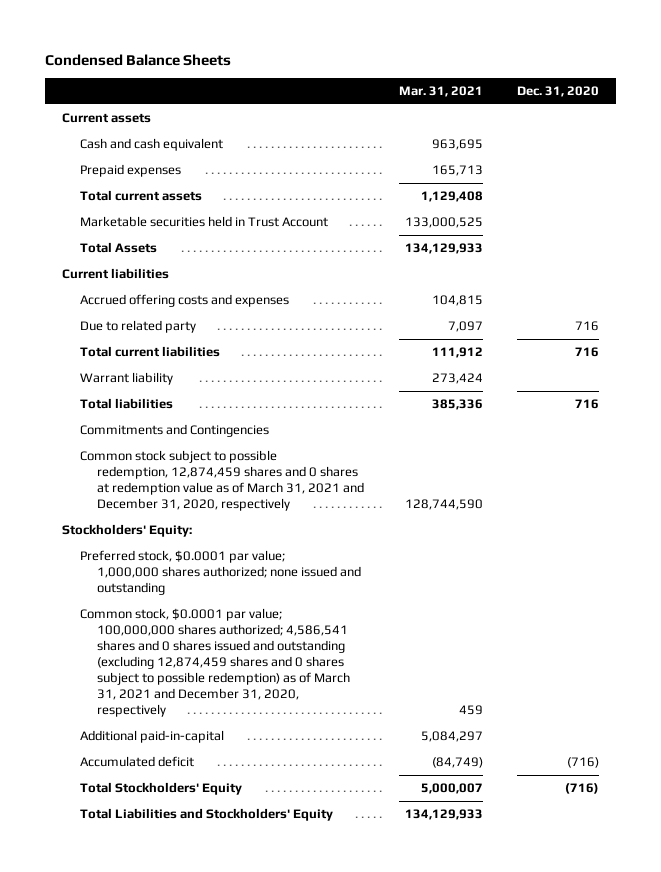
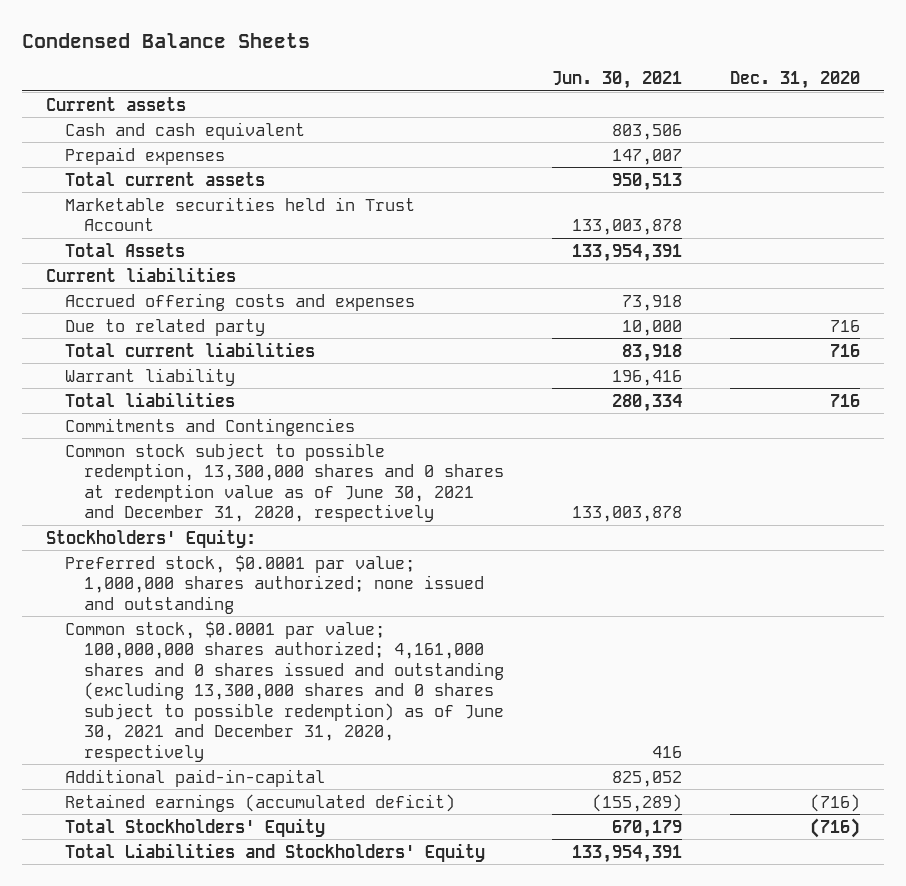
[398,86,483,98] Mar. 31, 2021 -> none
none -> [552,70,683,89] Jun. 30, 2021
[79,450,365,512] Common stock subject to possible redemption, 12,874,459 shares and 0 shares at redemption value as of March 31, 2021 and December 31, 2020, respectively -> [65,442,505,523] Common stock subject to possible redemption, 13,300,000 shares and 0 shares at redemption value as of June 30, 2021 and December 31, 2020, respectively
[79,608,351,718] Common stock, $0.0001 par value; 100,000,000 shares authorized; 4,586,541 shares and 0 shares issued and outstanding (excluding 12,874,459 shares and 0 shares subject to possible redemption) as of March 31, 2021 and December 31, 2020, respectively -> [65,620,505,762] Common stock, $0.0001 par value; 100,000,000 shares authorized; 4,161,000 shares and 0 shares issued and outstanding (excluding 13,300,000 shares and 0 shares subject to possible redemption) as of June 30, 2021 and December 31, 2020, respectively
[79,756,194,768] Accumulated deficit -> [65,793,456,812] Retained earnings (accumulated deficit)

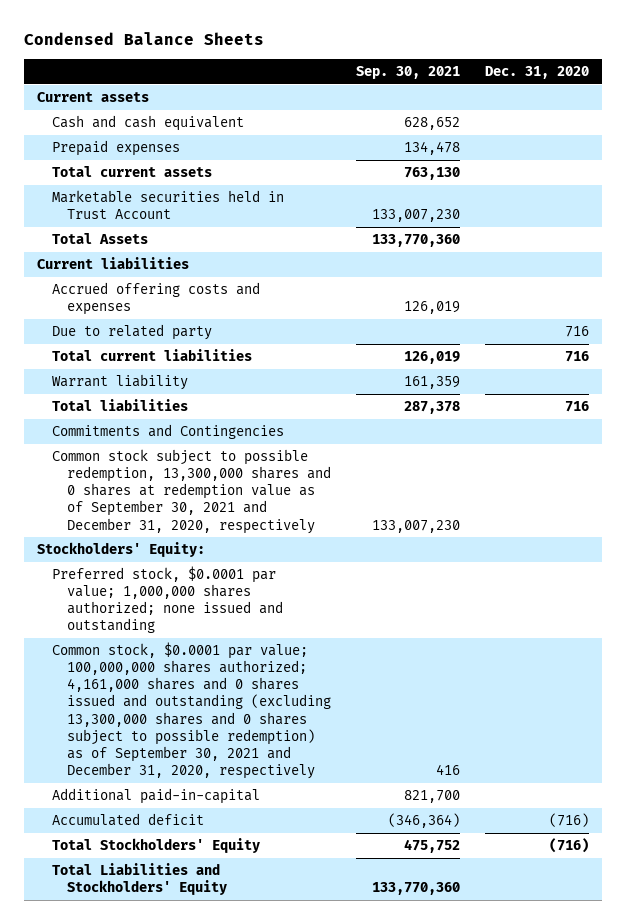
[552,70,683,89] Jun. 30, 2021 -> none
none -> [355,65,460,79] Sep. 30, 2021
[65,442,505,523] Common stock subject to possible redemption, 13,300,000 shares and 0 shares at redemption value as of June 30, 2021 and December 31, 2020, respectively -> [51,449,331,534] Common stock subject to possible redemption, 13,300,000 shares and 0 shares at redemption value as of September 30, 2021 and December 31, 2020, respectively
[65,620,505,762] Common stock, $0.0001 par value; 100,000,000 shares authorized; 4,161,000 shares and 0 shares issued and outstanding (excluding 13,300,000 shares and 0 shares subject to possible redemption) as of June 30, 2021 and December 31, 2020, respectively -> [51,642,331,779] Common stock, $0.0001 par value; 100,000,000 shares authorized; 4,161,000 shares and 0 shares issued and outstanding (excluding 13,300,000 shares and 0 shares subject to possible redemption) as of September 30, 2021 and December 31, 2020, respectively
[65,793,456,812] Retained earnings (accumulated deficit) -> [51,813,204,827] Accumulated deficit

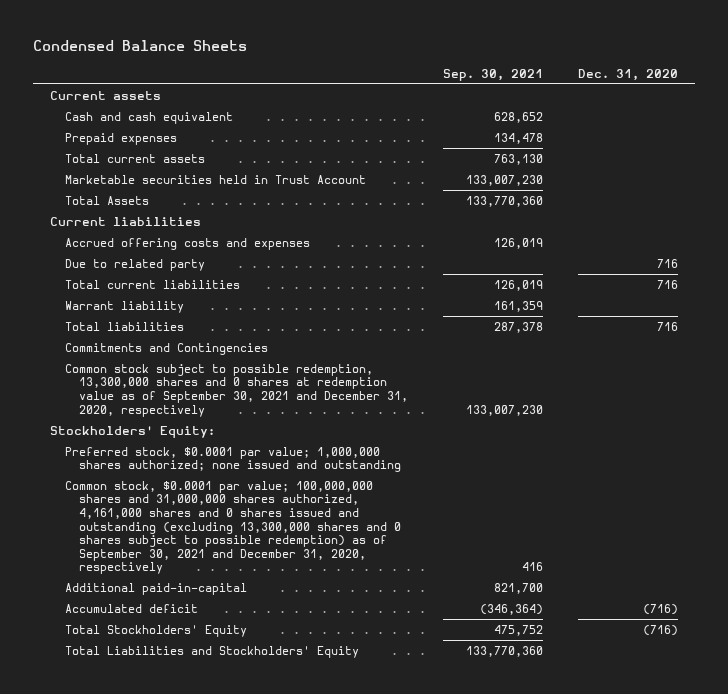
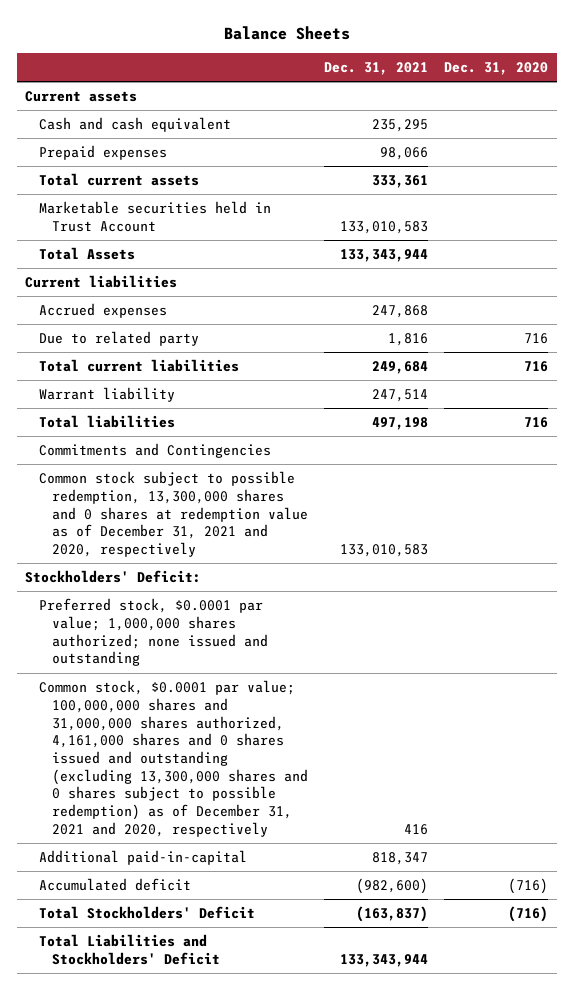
[33,40,248,52] Condensed Balance Sheets -> [223,25,350,40] Balance Sheets
[443,68,544,81] Sep. 30, 2021 -> none
none -> [324,62,429,76] Dec. 31, 2021
[64,237,310,250] Accrued offering costs and expenses -> [38,303,167,319] Accrued expenses
[64,363,409,417] Common stock subject to possible redemption, 13,300,000 shares and 0 shares at redemption value as of September 30, 2021 and December 31, 2020, respectively -> [38,471,309,557] Common stock subject to possible redemption, 13,300,000 shares and 0 shares at redemption value as of December 31, 2021 and 2020, respectively
[50,425,216,438] Stockholders' Equity: -> [25,570,202,584] Stockholders' Deficit:
[64,480,402,575] Common stock, $0.0001 par value; 100,000,000 shares and 31,000,000 shares authorized, 4,161,000 shares and 0 shares issued and outstanding (excluding 13,300,000 shares and 0 shares subject to possible redemption) as of September 30, 2021 and December 31, 2020, respectively -> [38,680,309,837] Common stock, $0.0001 par value; 100,000,000 shares and 31,000,000 shares authorized, 4,161,000 shares and 0 shares issued and outstanding (excluding 13,300,000 shares and 0 shares subject to possible redemption) as of December 31, 2021 and 2020, respectively
[64,624,247,637] Total Stockholders' Equity -> [38,906,255,920] Total Stockholders' Deficit
[64,645,359,658] Total Liabilities and Stockholders' Equity -> [38,934,221,965] Total Liabilities and Stockholders' Deficit

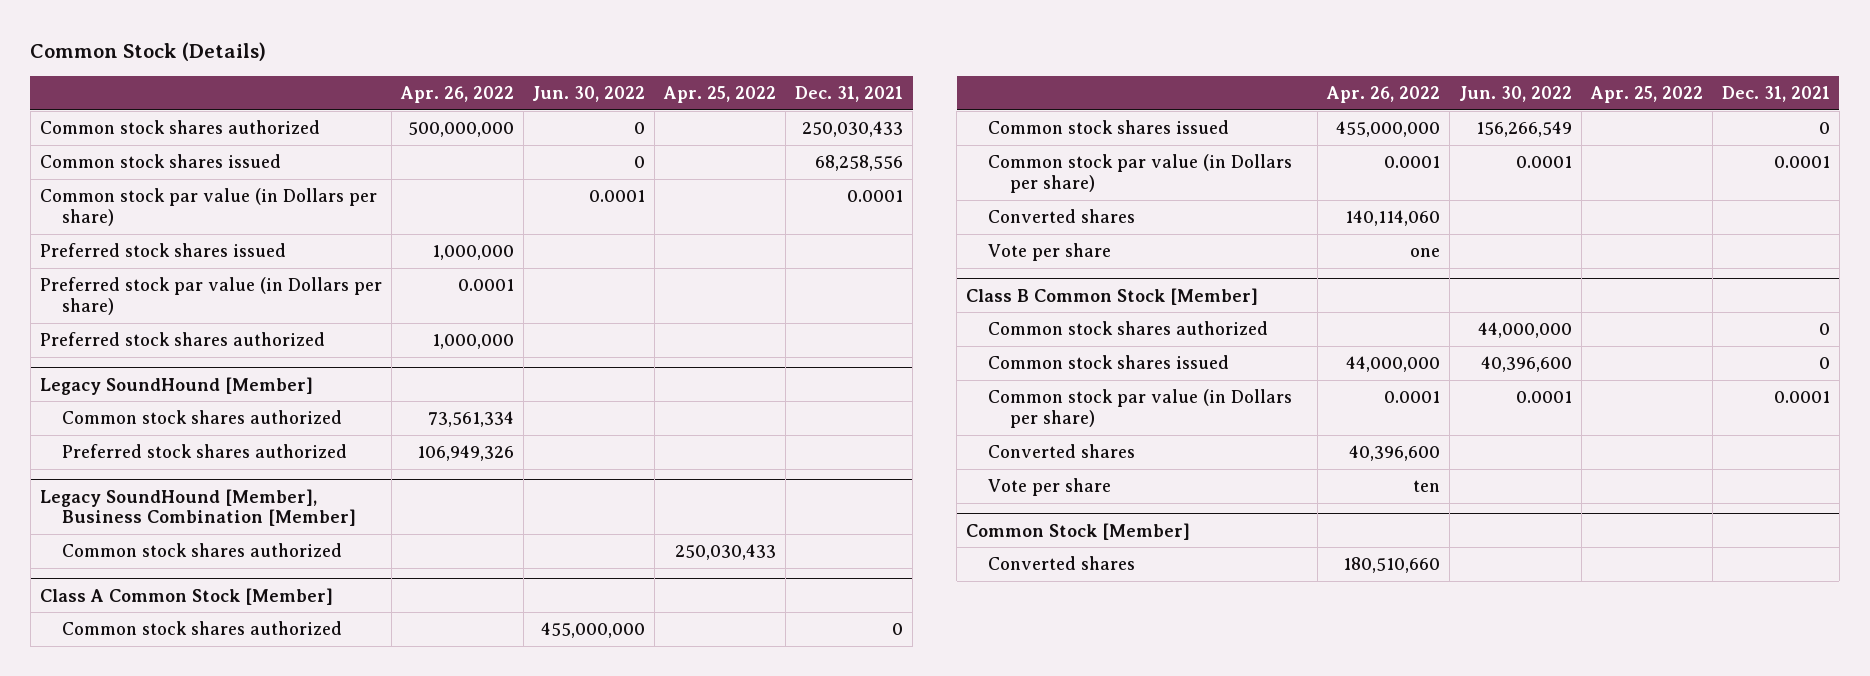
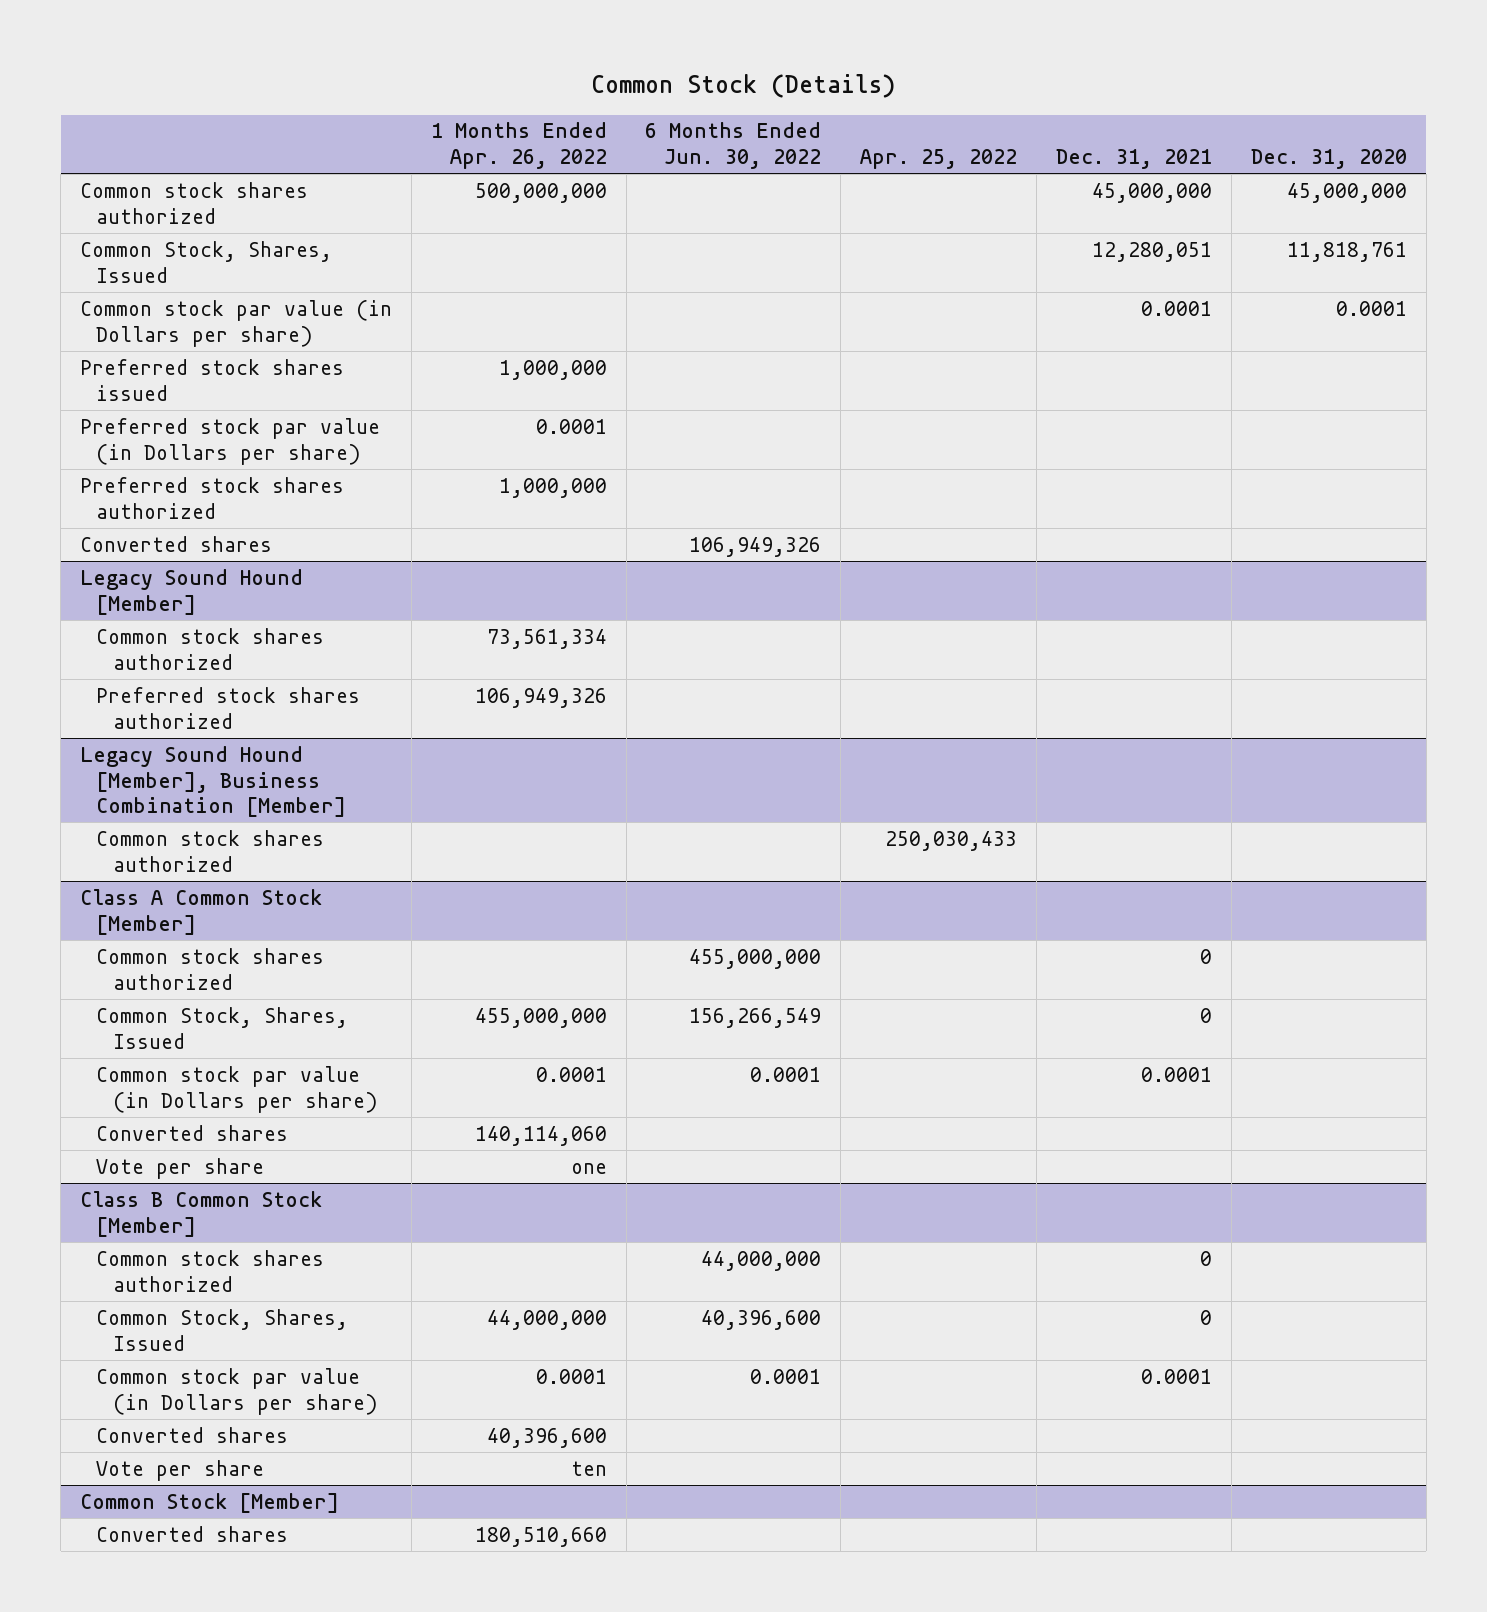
[399,85,514,103] Apr. 26, 2022 -> none
[532,85,646,102] Jun. 30, 2022 -> none
none -> [430,122,607,170] 1 Months Ended Apr. 26, 2022
none -> [645,122,822,170] 6 Months Ended Jun. 30, 2022
none -> [1250,149,1407,170] Dec. 31, 2020
[802,121,904,138] 250,030,433 -> [1092,182,1213,203] 45,000,000
[39,154,281,169] Common stock shares issued -> [79,240,332,283] Common Stock, Shares, Issued
[815,155,904,172] 68,258,556 -> [1092,241,1213,262] 12,280,051
none -> [79,535,272,552] Converted shares
[39,376,313,395] Legacy SoundHound [Member] -> [79,568,303,615] Legacy Sound Hound [Member]
[39,488,356,527] Legacy SoundHound [Member], Business Combination [Member] -> [79,745,347,818] Legacy Sound Hound [Member], Business Combination [Member]
[988,120,1230,135] Common stock shares issued -> [96,1006,349,1049] Common Stock, Shares, Issued
[988,355,1230,370] Common stock shares issued -> [96,1308,349,1351] Common Stock, Shares, Issued

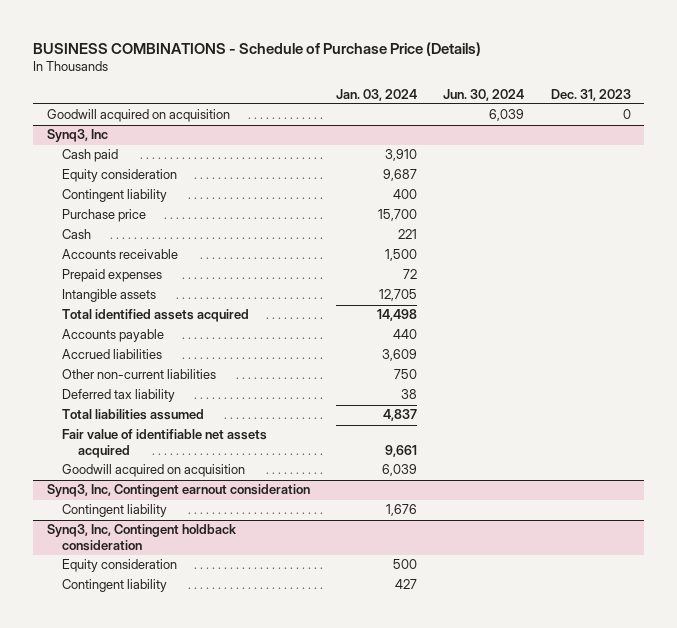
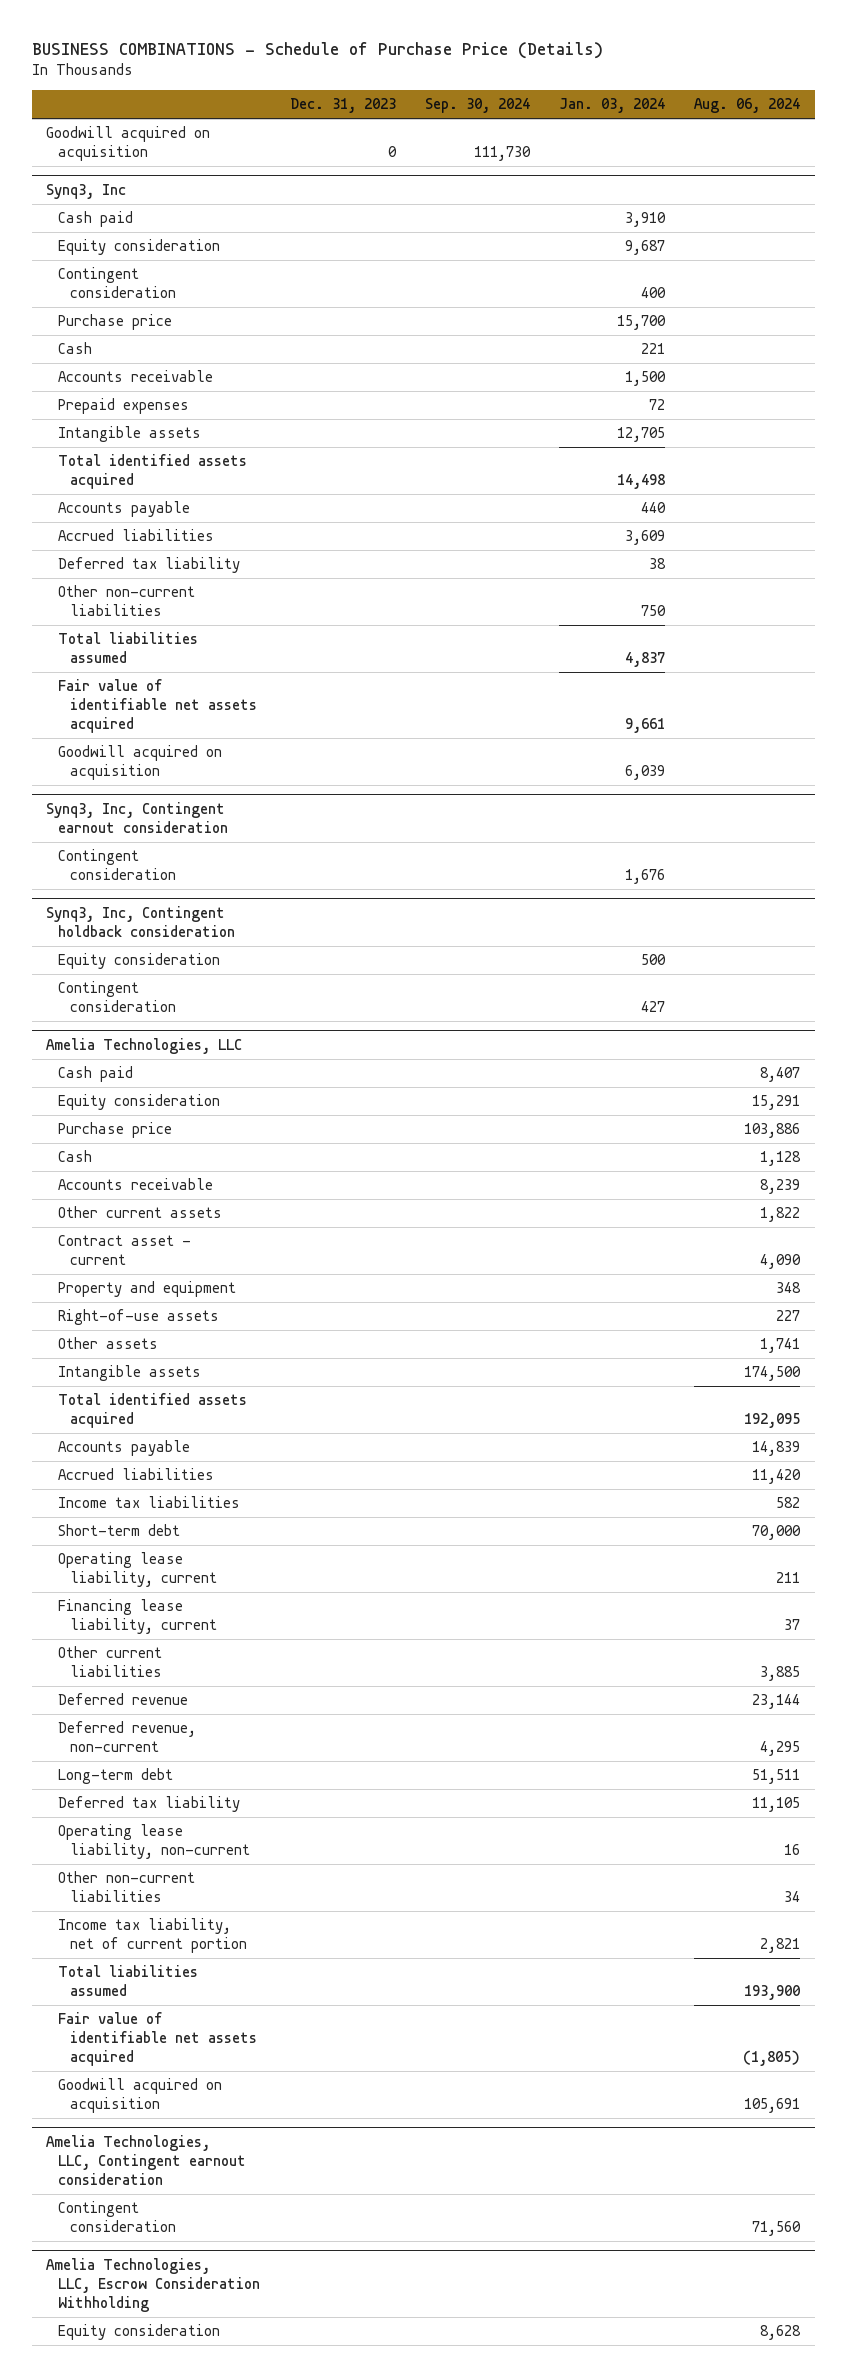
[443,88,525,101] Jun. 30, 2024 -> none
none -> [424,98,530,114] Sep. 30, 2024
none -> [694,98,801,114] Aug. 06, 2024
[62,189,168,203] Contingent liability -> [58,267,177,299] Contingent consideration
[62,369,217,380] Other non-current liabilities -> [58,585,196,617] Other non-current liabilities
[62,504,168,518] Contingent liability -> [58,849,177,881] Contingent consideration
[62,579,168,593] Contingent liability -> [58,981,177,1013] Contingent consideration
none -> [46,1037,243,1054] Amelia Technologies, LLC
none -> [58,1066,134,1083] Cash paid
none -> [58,1094,221,1111] Equity consideration
none -> [58,1122,173,1139] Purchase price
none -> [58,1150,93,1163] Cash
none -> [58,1178,214,1191] Accounts receivable
none -> [58,1206,223,1219] Other current assets
none -> [58,1235,192,1266] Contract asset - current
none -> [58,1281,237,1298] Property and equipment
none -> [58,1309,220,1326] Right-of-use assets
none -> [58,1337,159,1350] Other assets
none -> [58,1365,202,1382] Intangible assets
none -> [58,1393,248,1429] Total identified assets acquired
none -> [58,1440,191,1457] Accounts payable
none -> [58,1468,215,1481] Accrued liabilities
none -> [58,1496,241,1509] Income tax liabilities
none -> [58,1524,181,1537] Short-term debt
none -> [58,1552,218,1588] Operating lease liability, current
none -> [58,1599,218,1635] Financing lease liability, current
none -> [58,1646,163,1678] Other current liabilities
none -> [58,1693,189,1706] Deferred revenue
none -> [58,1721,197,1753] Deferred revenue, non-current
none -> [58,1768,174,1785] Long-term debt
none -> [58,1796,241,1813] Deferred tax liability
none -> [58,1824,251,1860] Operating lease liability, non-current
none -> [58,1871,196,1903] Other non-current liabilities
none -> [58,1918,248,1954] Income tax liability, net of current portion
none -> [58,1965,199,1997] Total liabilities assumed
none -> [58,2012,258,2067] Fair value of identifiable net assets acquired
none -> [58,2078,223,2114] Goodwill acquired on acquisition
none -> [46,2134,247,2185] Amelia Technologies, LLC, Contingent earnout consideration
none -> [58,2201,177,2233] Contingent consideration
none -> [46,2257,261,2312] Amelia Technologies, LLC, Escrow Consideration Withholding
none -> [58,2324,221,2341] Equity consideration

